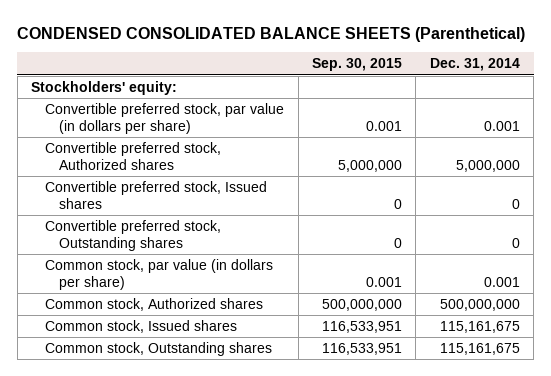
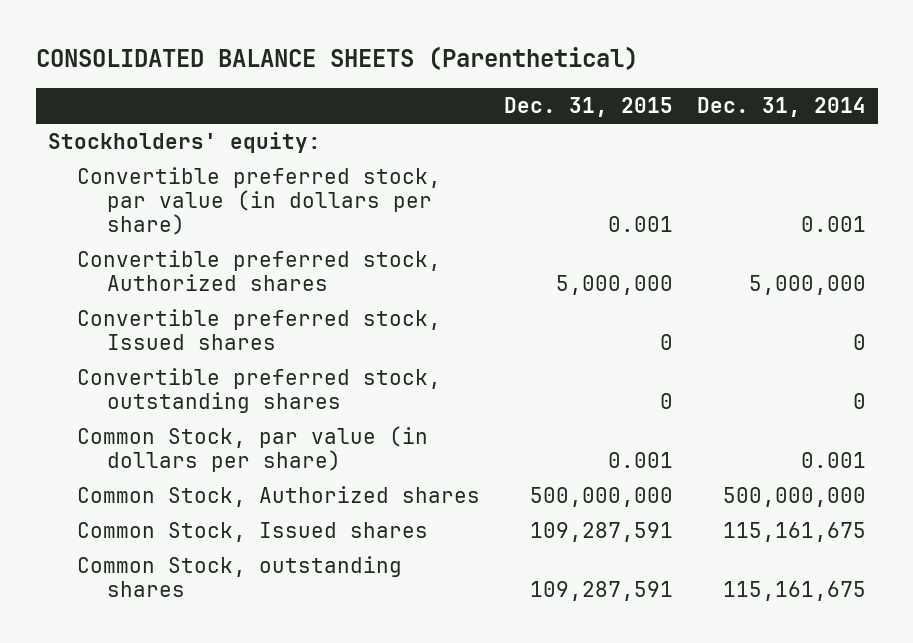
[17,26,526,42] CONDENSED CONSOLIDATED BALANCE SHEETS (Parenthetical) -> [35,46,638,71] CONSOLIDATED BALANCE SHEETS (Parenthetical)
[312,58,403,72] Sep. 30, 2015 -> none
none -> [504,96,674,117] Dec. 31, 2015
[45,219,222,252] Convertible preferred stock, Outstanding shares -> [77,368,442,413] Convertible preferred stock, outstanding shares
[45,258,274,291] Common stock, par value (in dollars per share) -> [77,426,429,472] Common Stock, par value (in dollars per share)
[45,297,264,311] Common stock, Authorized shares -> [77,486,481,508] Common Stock, Authorized shares
[45,319,238,333] Common stock, Issued shares -> [77,522,429,543] Common Stock, Issued shares
[45,341,273,356] Common stock, Outstanding shares -> [77,556,403,597] Common Stock, outstanding shares

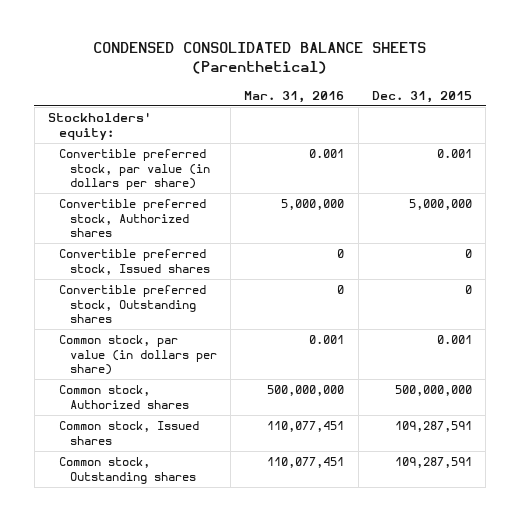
[35,46,638,71] CONSOLIDATED BALANCE SHEETS (Parenthetical) -> [93,42,427,75] CONDENSED CONSOLIDATED BALANCE SHEETS (Parenthetical)
[696,96,866,117] Dec. 31, 2014 -> none
none -> [244,90,345,103] Mar. 31, 2016
[77,368,442,413] Convertible preferred stock, outstanding shares -> [58,285,206,324] Convertible preferred stock, Outstanding shares
[77,426,429,472] Common Stock, par value (in dollars per share) -> [58,335,217,376] Common stock, par value (in dollars per share)
[77,486,481,508] Common Stock, Authorized shares -> [58,385,189,409] Common stock, Authorized shares
[77,522,429,543] Common Stock, Issued shares -> [58,421,199,445] Common stock, Issued shares
[77,556,403,597] Common Stock, outstanding shares -> [58,457,196,484] Common stock, Outstanding shares

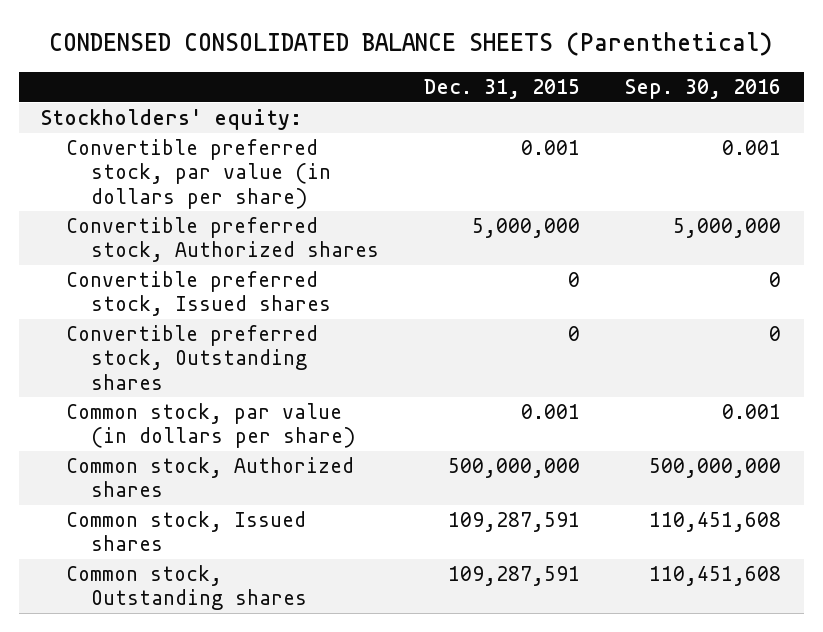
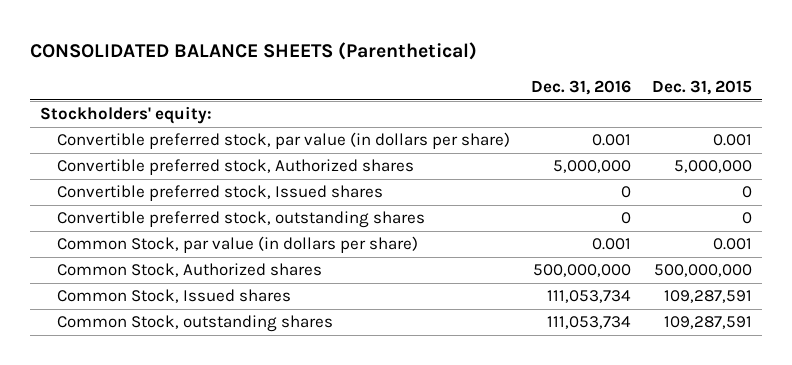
[49,31,773,56] CONDENSED CONSOLIDATED BALANCE SHEETS (Parenthetical) -> [30,41,478,60] CONSOLIDATED BALANCE SHEETS (Parenthetical)
[625,79,782,100] Sep. 30, 2016 -> none
none -> [531,80,632,96] Dec. 31, 2016
[66,325,319,390] Convertible preferred stock, Outstanding shares -> [57,211,426,229] Convertible preferred stock, outstanding shares
[66,403,357,449] Common stock, par value (in dollars per share) -> [57,236,419,254] Common Stock, par value (in dollars per share)
[66,457,355,498] Common stock, Authorized shares -> [57,263,323,278] Common Stock, Authorized shares
[66,511,307,552] Common stock, Issued shares -> [57,289,292,304] Common Stock, Issued shares
[66,565,308,611] Common stock, Outstanding shares -> [57,315,334,333] Common Stock, outstanding shares

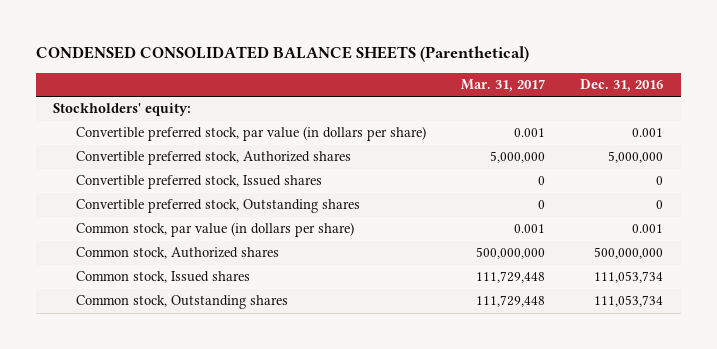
[30,41,478,60] CONSOLIDATED BALANCE SHEETS (Parenthetical) -> [35,46,529,63] CONDENSED CONSOLIDATED BALANCE SHEETS (Parenthetical)
[651,80,752,96] Dec. 31, 2015 -> none
none -> [461,79,546,93] Mar. 31, 2017
[57,211,426,229] Convertible preferred stock, outstanding shares -> [75,199,360,214] Convertible preferred stock, Outstanding shares
[57,236,419,254] Common Stock, par value (in dollars per share) -> [75,222,354,238] Common stock, par value (in dollars per share)
[57,263,323,278] Common Stock, Authorized shares -> [75,247,279,260] Common stock, Authorized shares
[57,289,292,304] Common Stock, Issued shares -> [75,271,250,284] Common stock, Issued shares
[57,315,334,333] Common Stock, outstanding shares -> [75,295,288,310] Common stock, Outstanding shares

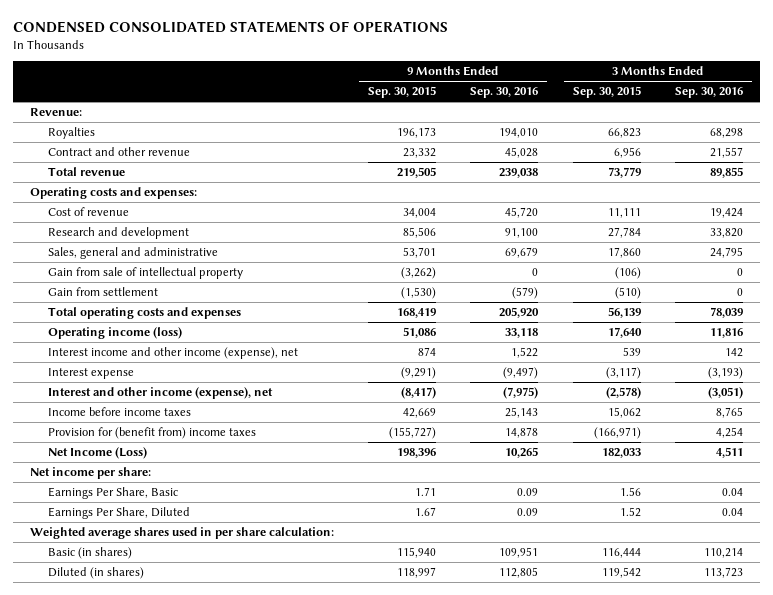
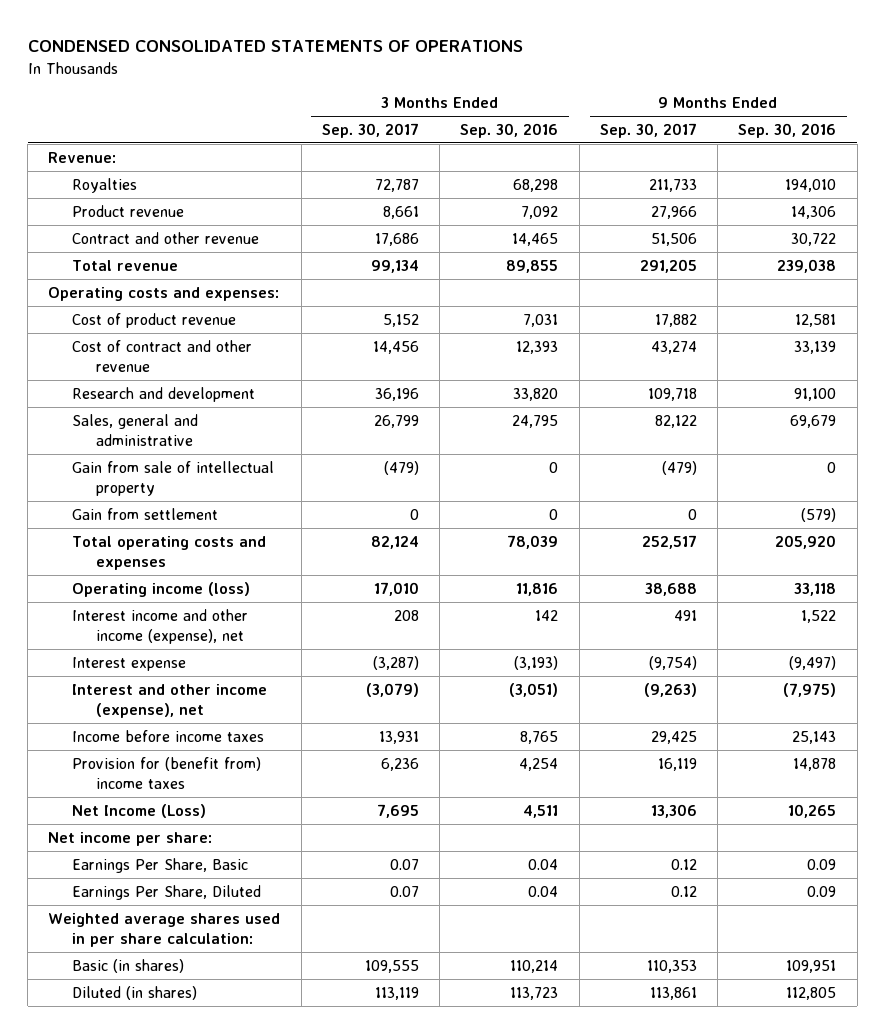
[368,86,437,99] Sep. 30, 2015 -> none
[572,86,641,99] Sep. 30, 2015 -> none
none -> [321,122,419,138] Sep. 30, 2017
none -> [599,122,697,138] Sep. 30, 2017
none -> [71,204,184,217] Product revenue
[505,147,539,159] 45,028 -> [791,232,837,246] 30,722
[710,147,744,159] 21,557 -> [512,232,559,246] 14,465
none -> [71,312,236,328] Cost of product revenue
[47,207,129,217] Cost of revenue -> [71,339,252,373] Cost of contract and other revenue
[505,207,539,219] 45,720 -> [794,340,837,354] 33,139
[710,208,744,219] 19,424 -> [516,340,559,354] 12,393

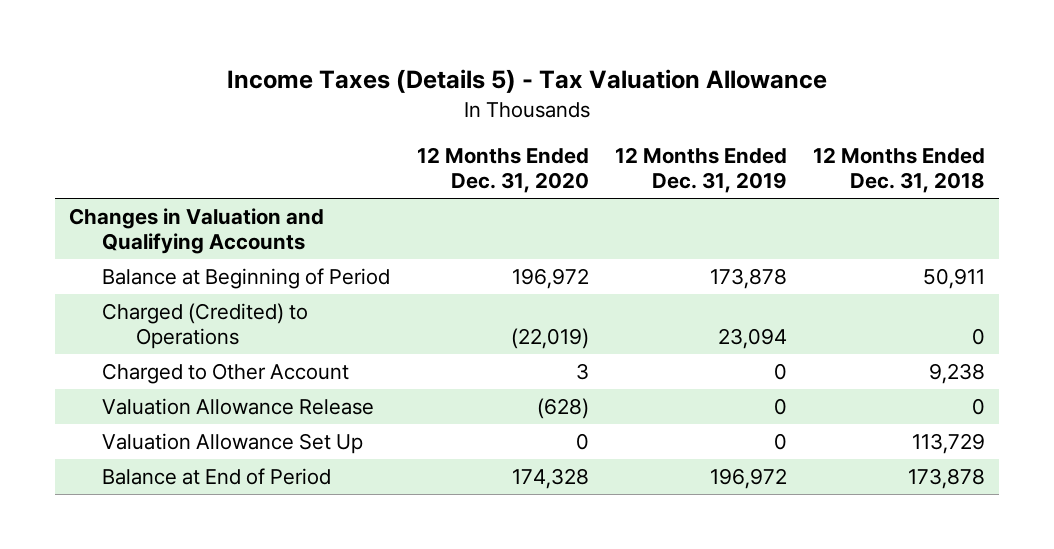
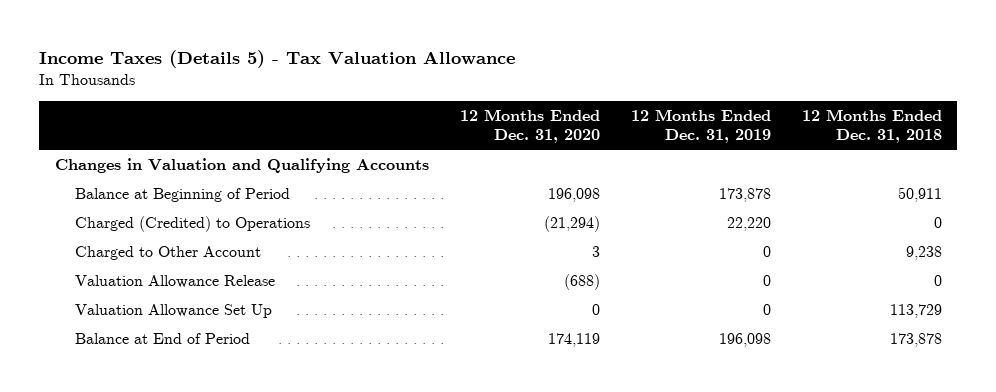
[511,268,589,290] 196,972 -> [547,187,600,202] 196,098
[510,328,589,350] (22,019) -> [543,215,600,232] (21,294)
[717,328,787,350] 23,094 -> [726,216,771,231] 22,220
[536,398,589,420] (628) -> [563,273,600,290] (688)
[511,468,589,490] 174,328 -> [547,332,600,347] 174,119
[709,468,787,490] 196,972 -> [718,332,771,347] 196,098

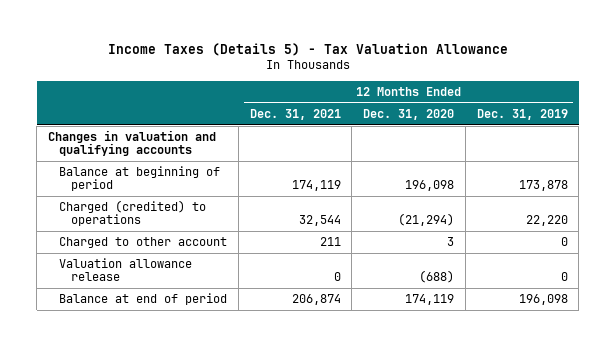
[801,108,942,144] 12 Months Ended Dec. 31, 2018 -> none
none -> [249,109,341,121] Dec. 31, 2021
[75,303,273,318] Valuation Allowance Set Up -> none
[54,157,429,173] Changes in Valuation and Qualifying Accounts -> [47,130,216,157] Changes in valuation and qualifying accounts
[75,187,291,202] Balance at Beginning of Period -> [59,166,221,192] Balance at beginning of period
[75,215,311,232] Charged (Credited) to Operations -> [59,200,207,227] Charged (credited) to operations
[75,245,262,260] Charged to Other Account -> [59,237,228,249] Charged to other account
[75,274,276,288] Valuation Allowance Release -> [59,258,193,282] Valuation allowance release
[75,332,251,344] Balance at End of Period -> [59,293,228,306] Balance at end of period

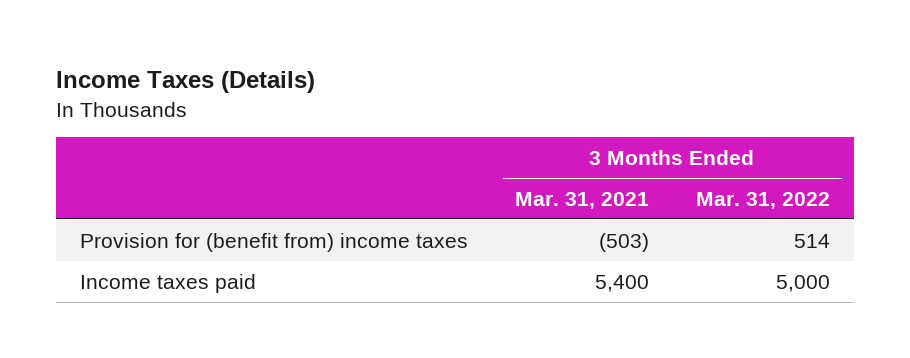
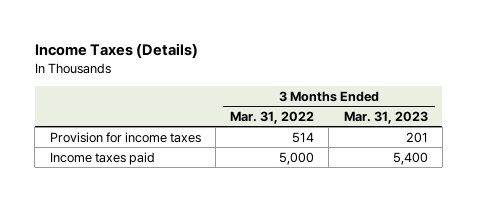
[514,191,649,209] Mar. 31, 2021 -> none
none -> [343,110,428,124] Mar. 31, 2023
[79,232,468,252] Provision for (benefit from) income taxes -> [49,131,201,143] Provision for income taxes

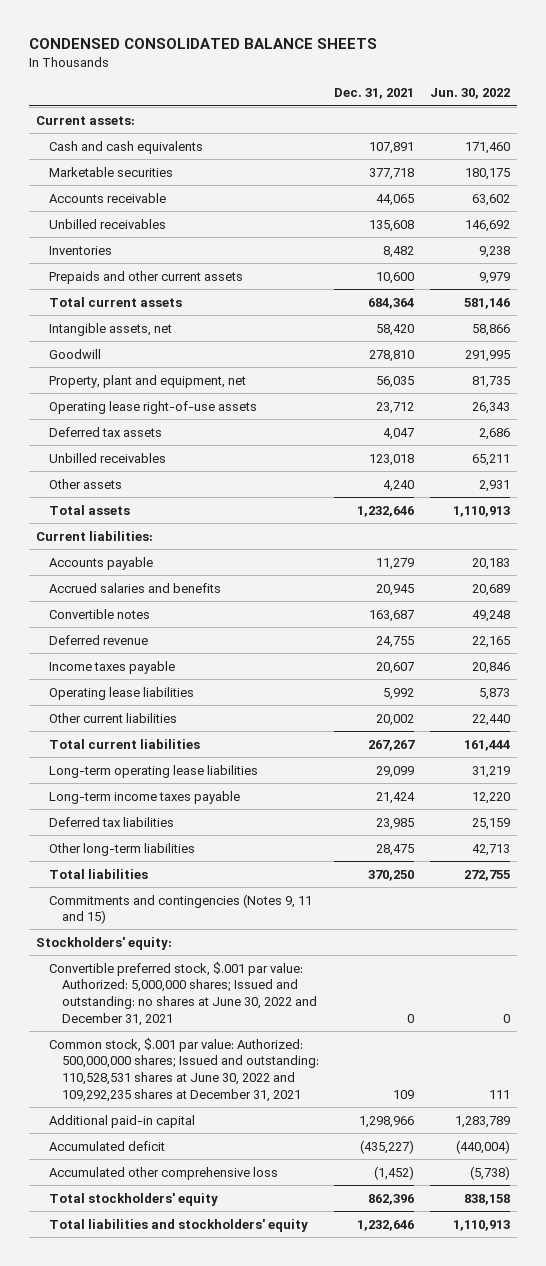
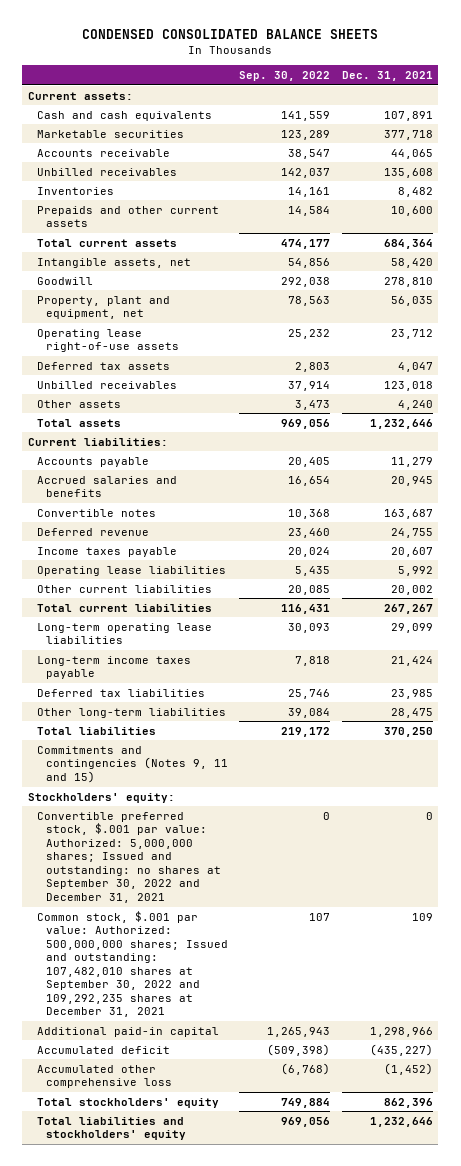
[429,88,510,100] Jun. 30, 2022 -> none
none -> [239,71,331,82] Sep. 30, 2022
[49,961,318,1026] Convertible preferred stock, $.001 par value: Authorized: 5,000,000 shares; Issued and outstanding: no shares at June 30, 2022 and December 31, 2021 -> [36,811,221,903] Convertible preferred stock, $.001 par value: Authorized: 5,000,000 shares; Issued and outstanding: no shares at September 30, 2022 and December 31, 2021
[49,1037,320,1102] Common stock, $.001 par value: Authorized: 500,000,000 shares; Issued and outstanding: 110,528,531 shares at June 30, 2022 and 109,292,235 shares at December 31, 2021 -> [36,910,228,1018] Common stock, $.001 par value: Authorized: 500,000,000 shares; Issued and outstanding: 107,482,010 shares at September 30, 2022 and 109,292,235 shares at December 31, 2021

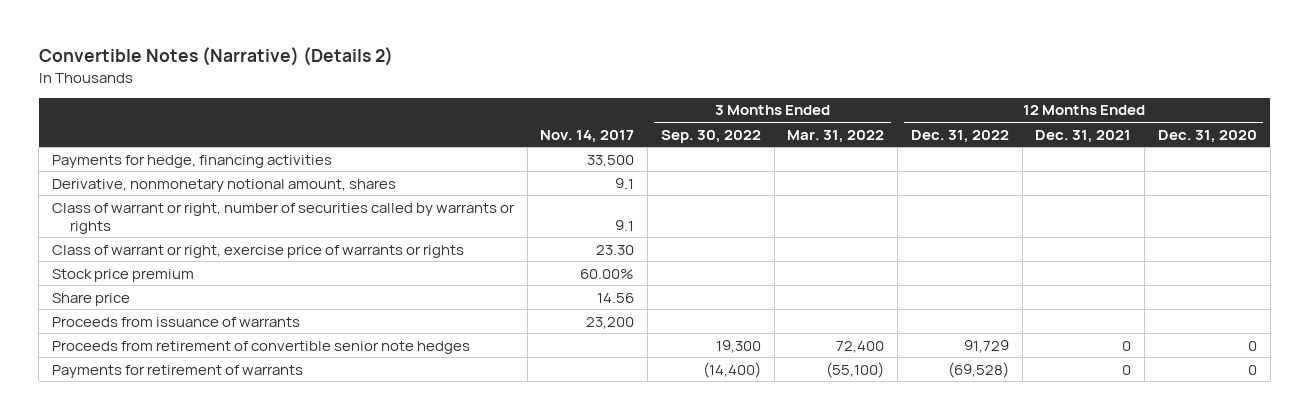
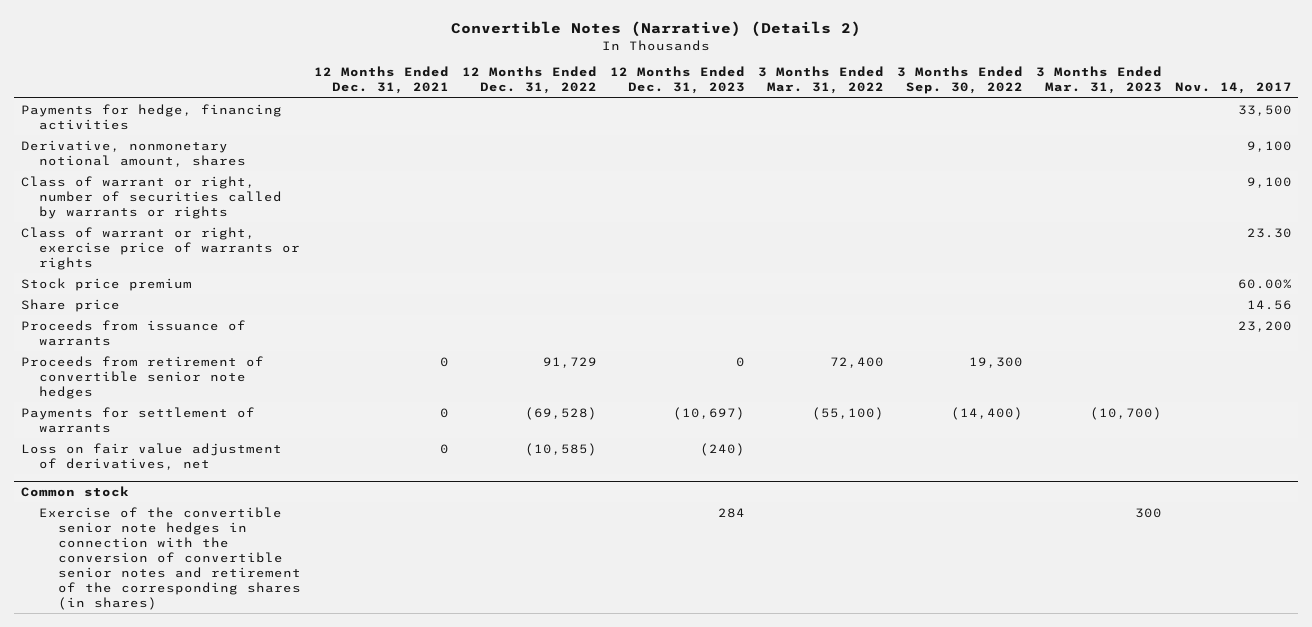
[1157,129,1257,143] Dec. 31, 2020 -> none
none -> [609,66,745,95] 12 Months Ended Dec. 31, 2023
none -> [1035,66,1162,95] 3 Months Ended Mar. 31, 2023
[615,177,635,189] 9.1 -> [1246,140,1292,152] 9,100
[615,219,635,231] 9.1 -> [1246,176,1292,188] 9,100
[51,364,303,378] Payments for retirement of warrants -> [20,406,255,433] Payments for settlement of warrants
none -> [20,442,282,470] Loss on fair value adjustment of derivatives, net
none -> [20,486,129,498] Common stock
none -> [39,506,301,611] Exercise of the convertible senior note hedges in connection with the conversion of convertible senior notes and retirement of the corresponding shares (in shares)

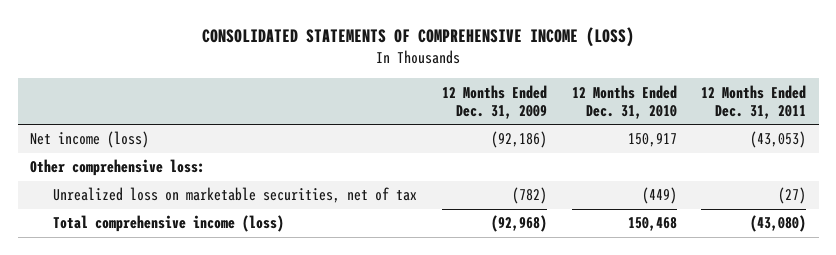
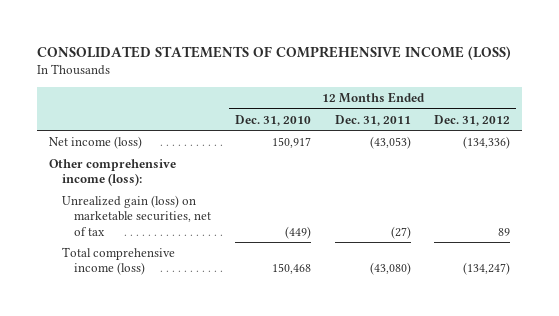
[441,84,547,119] 12 Months Ended Dec. 31, 2009 -> none
none -> [434,114,511,126] Dec. 31, 2012
[29,159,205,177] Other comprehensive loss: -> [48,159,176,187] Other comprehensive income (loss):
[52,187,417,204] Unrealized loss on marketable securities, net of tax -> [61,195,212,236] Unrealized gain (loss) on marketable securities, net of tax

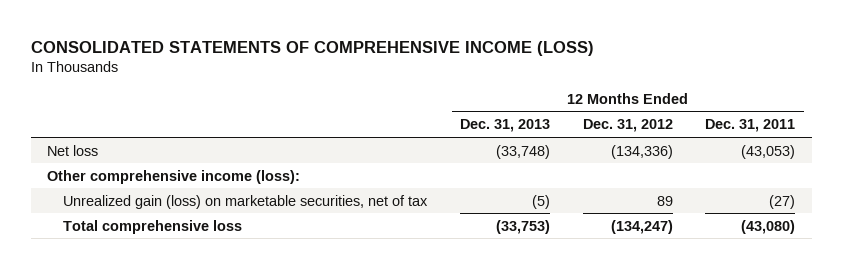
[234,114,311,126] Dec. 31, 2010 -> none
none -> [459,119,550,133] Dec. 31, 2013
[48,136,142,150] Net income (loss) -> [47,144,99,156] Net loss
[61,247,175,276] Total comprehensive income (loss) -> [63,219,243,234] Total comprehensive loss

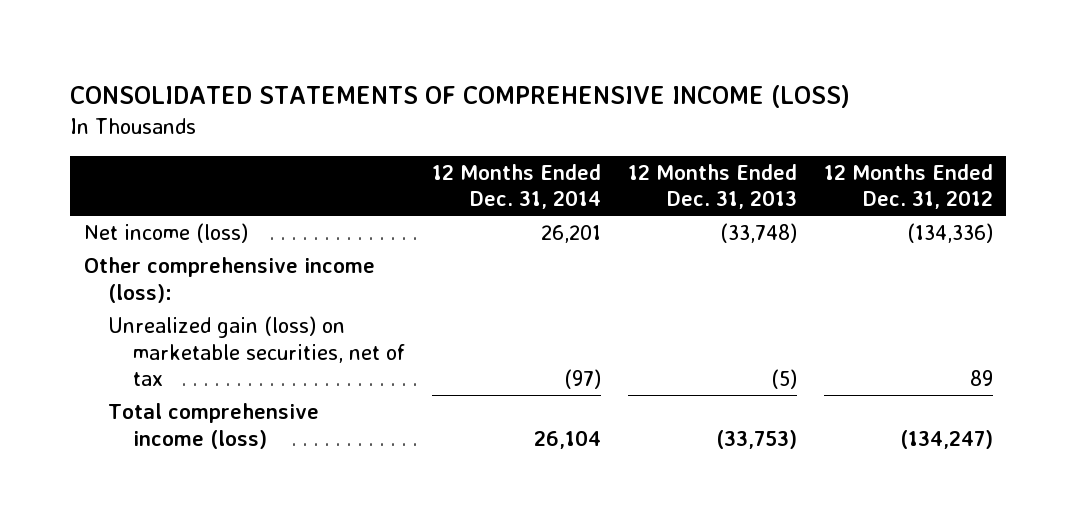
[705,119,796,133] Dec. 31, 2011 -> none
none -> [431,163,601,210] 12 Months Ended Dec. 31, 2014
[47,144,99,156] Net loss -> [83,223,248,244] Net income (loss)
[63,219,243,234] Total comprehensive loss -> [108,403,320,449] Total comprehensive income (loss)

